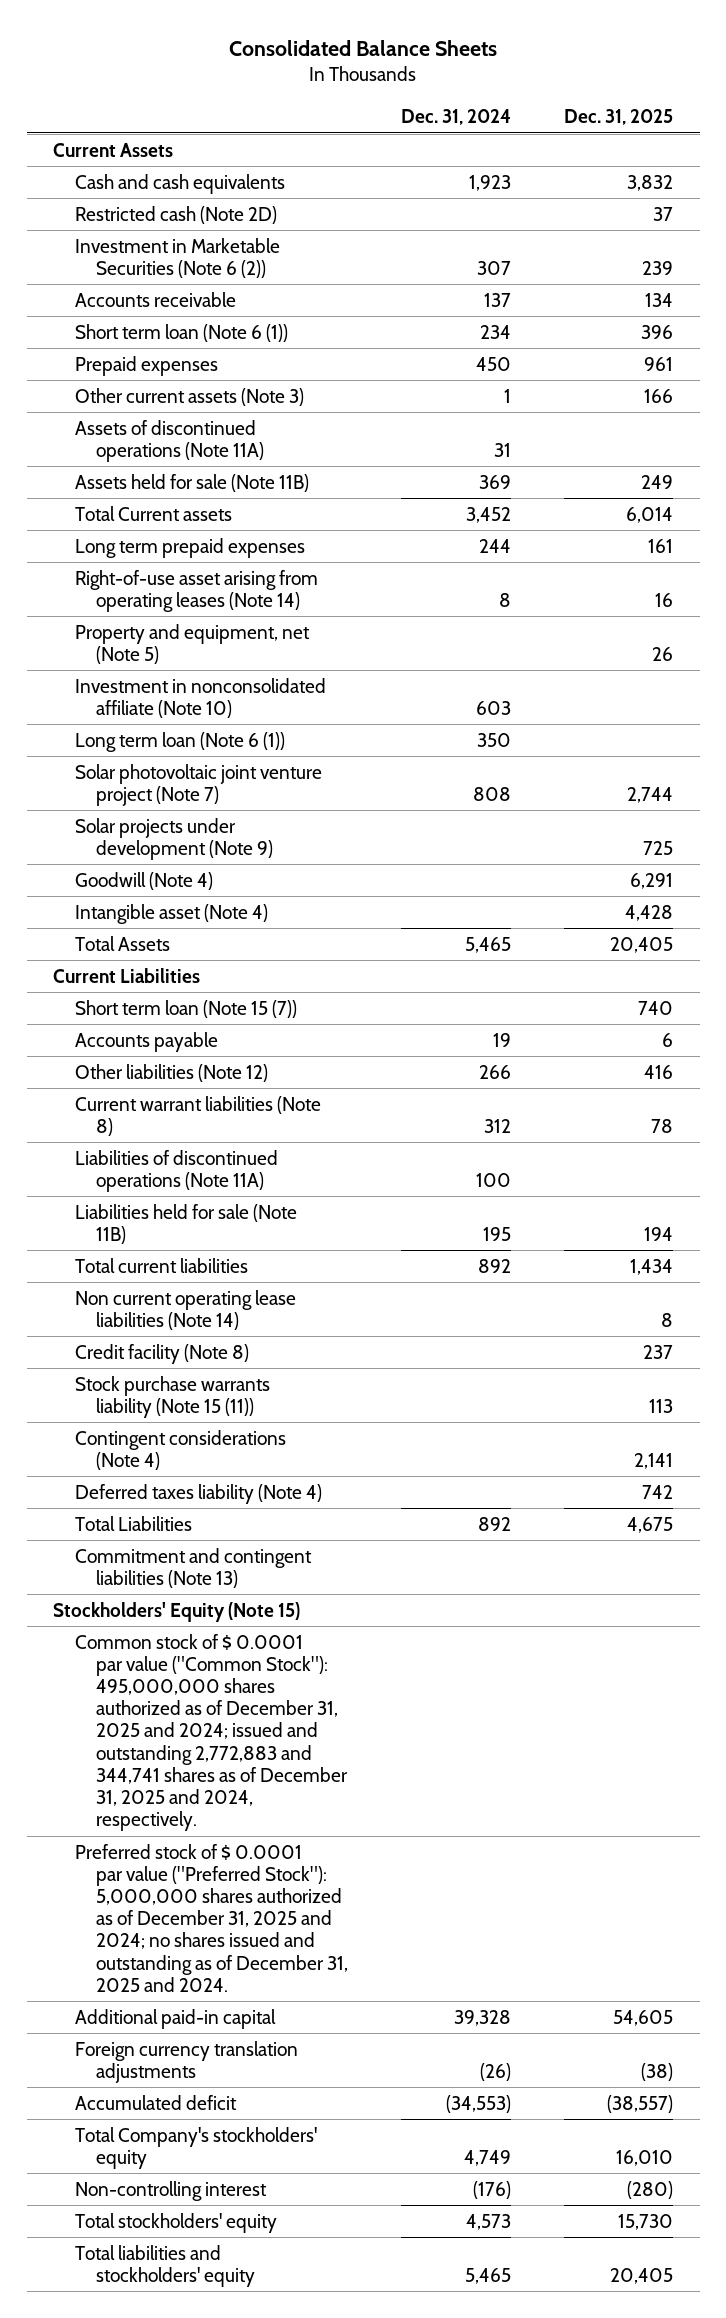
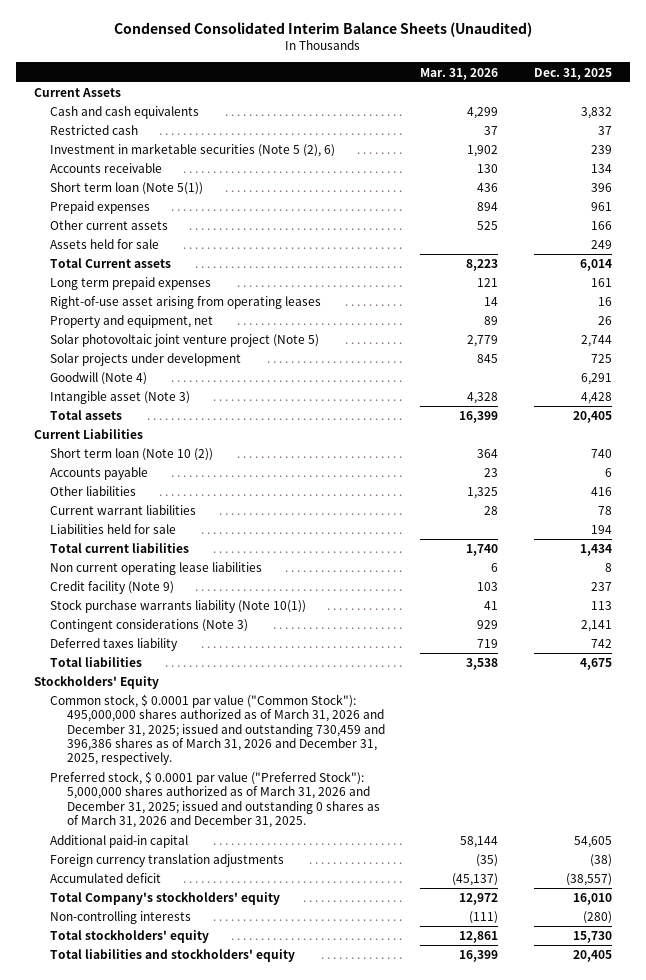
[229,40,498,57] Consolidated Balance Sheets -> [113,22,532,38] Condensed Consolidated Interim Balance Sheets (Unaudited)
[401,109,512,126] Dec. 31, 2024 -> none
none -> [420,67,499,80] Mar. 31, 2026
[74,205,277,224] Restricted cash (Note 2D) -> [50,125,139,136] Restricted cash
[74,237,280,278] Investment in Marketable Securities (Note 6 (2)) -> [50,143,336,158] Investment in marketable securities (Note 5 (2), 6)
[74,323,288,342] Short term loan (Note 6 (1)) -> [50,182,204,196] Short term loan (Note 5(1))
[74,419,265,462] Assets of discontinued operations (Note 11A) -> none
[74,387,304,406] Other current assets (Note 3) -> [50,220,169,231] Other current assets
[74,473,309,492] Assets held for sale (Note 11B) -> [50,239,160,250] Assets held for sale
[74,677,326,718] Investment in nonconsolidated affiliate (Note 10) -> none
[74,731,285,752] Long term loan (Note 6 (1)) -> none
[74,569,318,612] Right-of-use asset arising from operating leases (Note 14) -> [50,296,322,310] Right-of-use asset arising from operating leases
[74,623,310,664] Property and equipment, net (Note 5) -> [50,315,214,329] Property and equipment, net
[74,763,322,806] Solar photovoltaic joint venture project (Note 7) -> [50,334,320,348] Solar photovoltaic joint venture project (Note 5)
[74,817,274,860] Solar projects under development (Note 9) -> [50,353,242,367] Solar projects under development
[74,903,268,924] Intangible asset (Note 4) -> [50,391,191,405] Intangible asset (Note 3)
[74,935,170,951] Total Assets -> [50,410,123,421] Total assets
[74,999,297,1018] Short term loan (Note 15 (7)) -> [50,448,214,462] Short term loan (Note 10 (2))
[74,1149,278,1192] Liabilities of discontinued operations (Note 11A) -> none
[74,1063,268,1082] Other liabilities (Note 12) -> [50,486,137,497] Other liabilities
[74,1095,321,1136] Current warrant liabilities (Note 8) -> [50,505,197,516] Current warrant liabilities
[74,1203,297,1244] Liabilities held for sale (Note 11B) -> [50,524,177,535] Liabilities held for sale
[74,1547,312,1588] Commitment and contingent liabilities (Note 13) -> none
[74,1289,296,1330] Non current operating lease liabilities (Note 14) -> [50,562,263,576] Non current operating lease liabilities
[74,1343,249,1364] Credit facility (Note 8) -> [50,581,175,595] Credit facility (Note 9)
[74,1375,270,1418] Stock purchase warrants liability (Note 15 (11)) -> [50,599,307,614] Stock purchase warrants liability (Note 10(1))
[74,1429,286,1470] Contingent considerations (Note 4) -> [50,619,249,633] Contingent considerations (Note 3)
[74,1483,322,1504] Deferred taxes liability (Note 4) -> [50,638,179,652] Deferred taxes liability
[74,1515,192,1531] Total Liabilities -> [50,657,143,668] Total liabilities
[53,1601,301,1622] Stockholders' Equity (Note 15) -> [33,676,159,690] Stockholders' Equity
[74,1633,349,1832] Common stock of $ 0.0001 par value ("Common Stock"): 495,000,000 shares authorized as of December 31, 2025 and 2024; issued and outstanding 2,772,883 and 344,741 shares as of December 31, 2025 and 2024, respectively. -> [50,694,385,766] Common stock, $ 0.0001 par value ("Common Stock"): 495,000,000 shares authorized as of March 31, 2026 and December 31, 2025; issued and outstanding 730,459 and 396,386 shares as of March 31, 2026 and December 31, 2025, respectively.
[74,1843,349,1992] Preferred stock of $ 0.0001 par value ("Preferred Stock"): 5,000,000 shares authorized as of December 31, 2025 and 2024; no shares issued and outstanding as of December 31, 2025 and 2024. -> [50,771,380,829] Preferred stock, $ 0.0001 par value ("Preferred Stock"): 5,000,000 shares authorized as of March 31, 2026 and December 31, 2025; issued and outstanding 0 shares as of March 31, 2026 and December 31, 2025.
[74,2180,267,2201] Non-controlling interest -> [50,911,192,925] Non-controlling interests

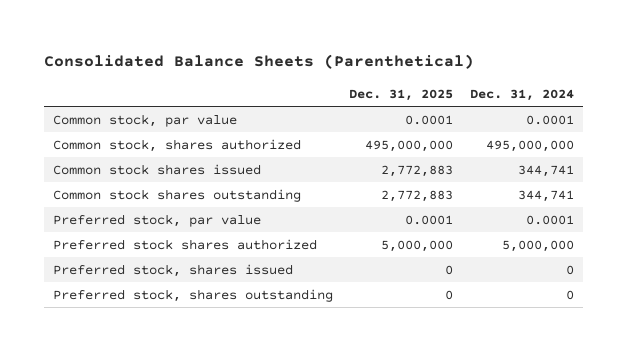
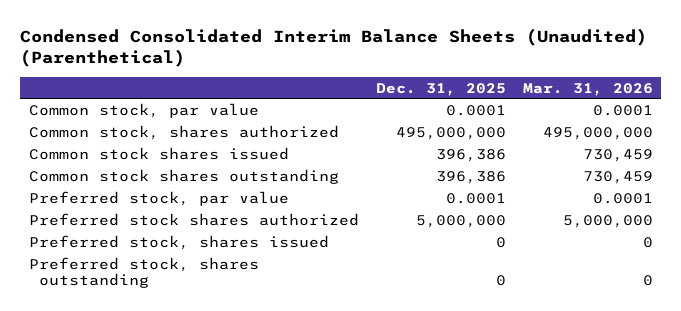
[44,54,475,70] Consolidated Balance Sheets (Parenthetical) -> [20,27,648,68] Condensed Consolidated Interim Balance Sheets (Unaudited) (Parenthetical)
[470,88,575,101] Dec. 31, 2024 -> none
none -> [522,82,653,96] Mar. 31, 2026
[381,164,454,177] 2,772,883 -> [435,148,506,162] 396,386
[381,189,454,202] 2,772,883 -> [435,170,506,184] 396,386

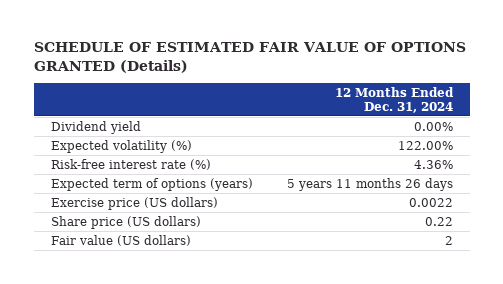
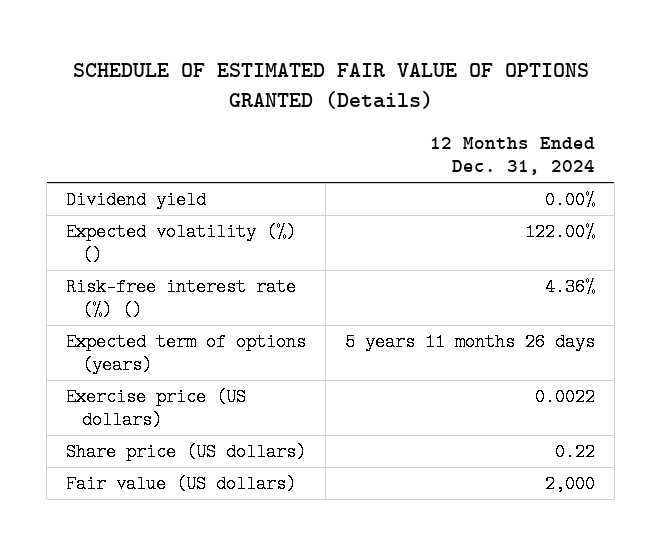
[50,139,192,153] Expected volatility (%) -> [66,222,297,265] Expected volatility (%) ()
[50,158,211,170] Risk-free interest rate (%) -> [66,277,297,320] Risk-free interest rate (%) ()
[444,235,453,245] 2 -> [544,474,595,493] 2,000

